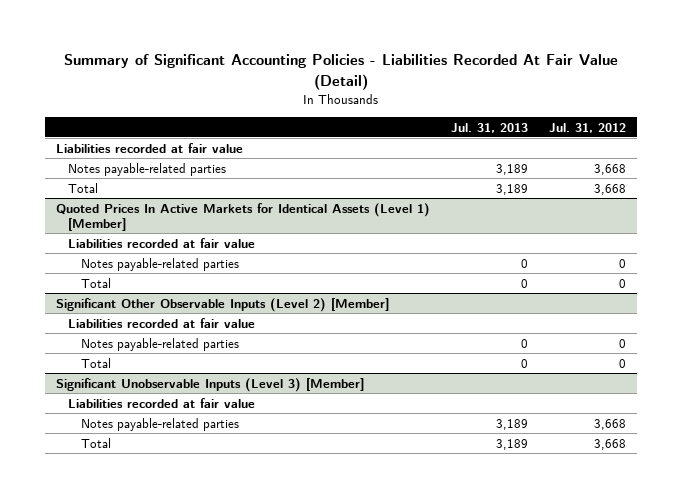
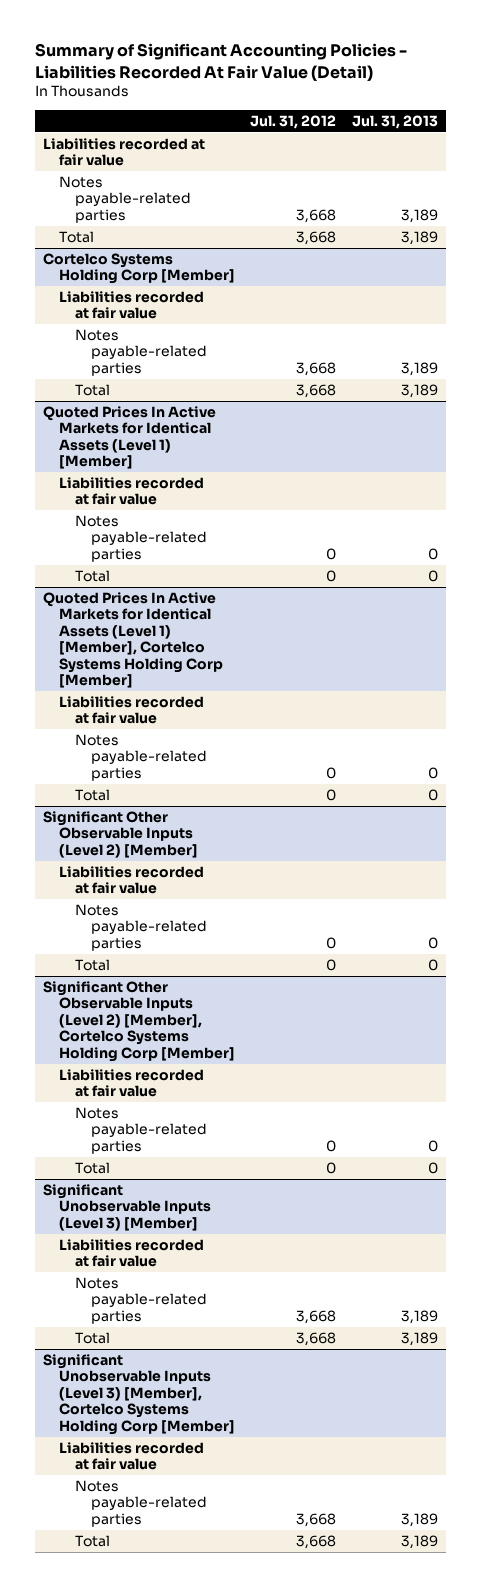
none -> [42,252,235,285] Cortelco Systems Holding Corp [Member]
none -> [58,290,204,320] Liabilities recorded at fair value
none -> [74,328,207,376] Notes payable-related parties
none -> [74,383,110,396] Total
none -> [42,591,223,689] Quoted Prices In Active Markets for Identical Assets (Level 1) [Member], Cortelco Systems Holding Corp [Member]
none -> [58,695,204,725] Liabilities recorded at fair value
none -> [74,733,207,781] Notes payable-related parties
none -> [74,788,110,801] Total
none -> [42,980,235,1062] Significant Other Observable Inputs (Level 2) [Member], Cortelco Systems Holding Corp [Member]
none -> [58,1068,204,1098] Liabilities recorded at fair value
none -> [74,1106,207,1154] Notes payable-related parties
none -> [74,1161,110,1174] Total
none -> [42,1353,235,1435] Significant Unobservable Inputs (Level 3) [Member], Cortelco Systems Holding Corp [Member]
none -> [58,1441,204,1471] Liabilities recorded at fair value
none -> [74,1479,207,1527] Notes payable-related parties
none -> [74,1534,110,1547] Total

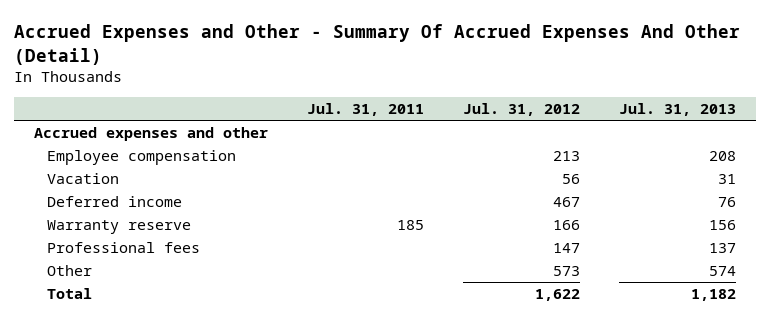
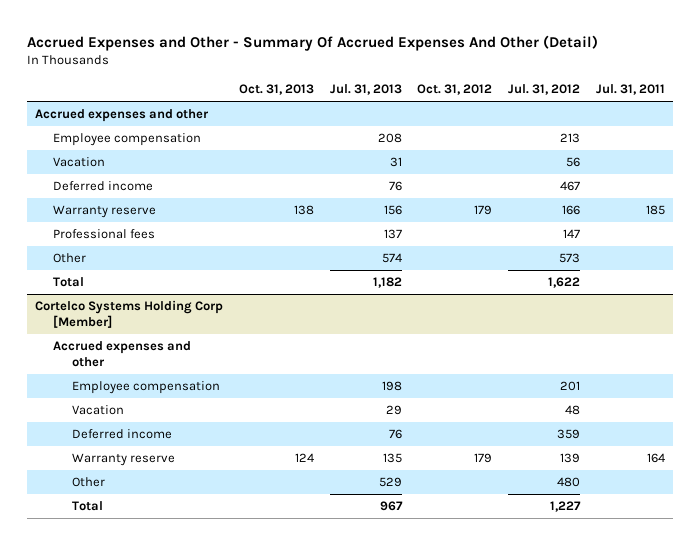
none -> [238,84,314,96] Oct. 31, 2013
none -> [417,84,493,96] Oct. 31, 2012
none -> [34,300,223,328] Cortelco Systems Holding Corp [Member]
none -> [53,341,192,367] Accrued expenses and other
none -> [72,381,221,395] Employee compensation
none -> [72,405,125,416] Vacation
none -> [72,429,173,440] Deferred income
none -> [72,453,176,467] Warranty reserve
none -> [72,477,106,488] Other
none -> [72,501,104,512] Total

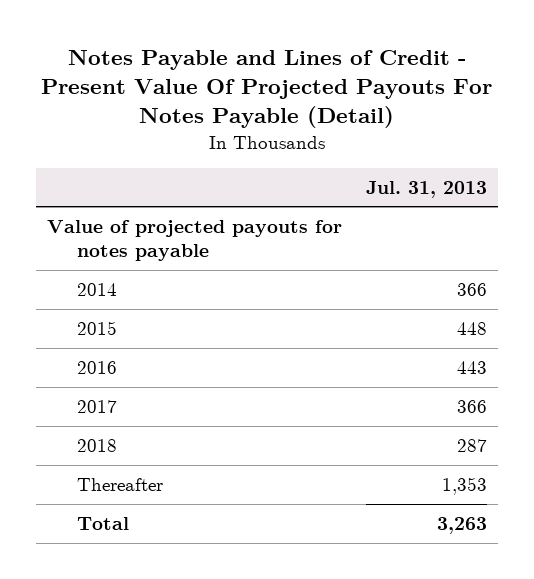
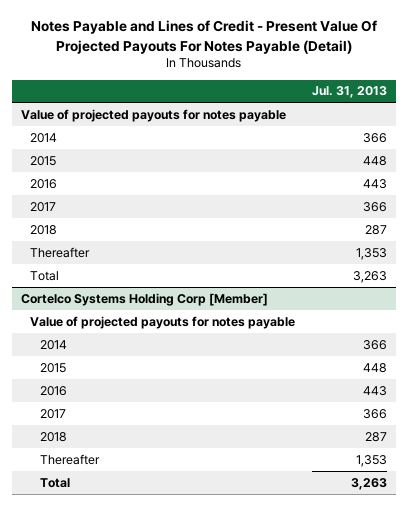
none -> [20,292,268,306] Cortelco Systems Holding Corp [Member]
none -> [30,315,296,329] Value of projected payouts for notes payable
none -> [39,339,67,350] 2014
none -> [39,362,66,373] 2015
none -> [39,385,67,396] 2016
none -> [39,408,66,419] 2017
none -> [39,431,67,442] 2018
none -> [39,453,100,465] Thereafter
none -> [39,477,70,488] Total

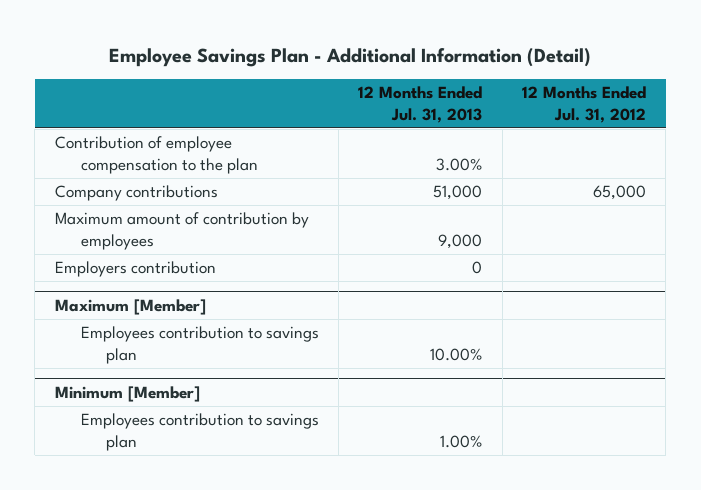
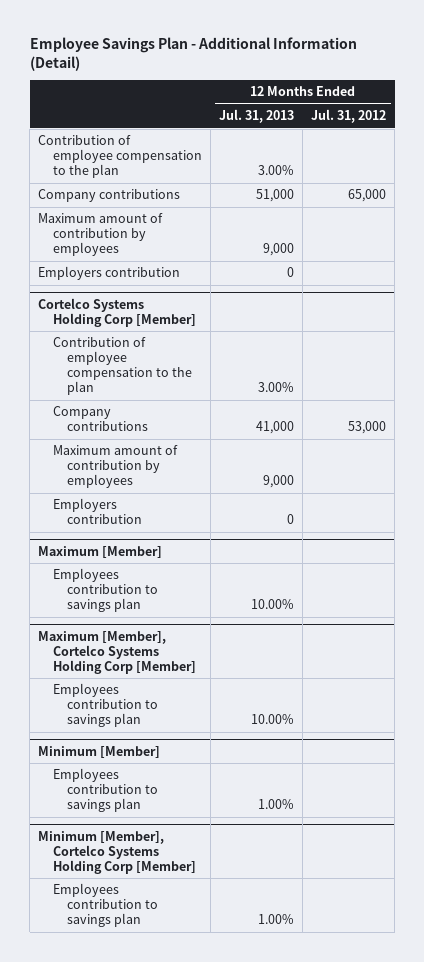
none -> [38,297,196,327] Cortelco Systems Holding Corp [Member]
none -> [52,337,193,396] Contribution of employee compensation to the plan
none -> [52,406,149,432] Company contributions
none -> [52,445,178,489] Maximum amount of contribution by employees
none -> [52,498,143,525] Employers contribution
none -> [38,630,196,674] Maximum [Member], Cortelco Systems Holding Corp [Member]
none -> [52,683,159,728] Employees contribution to savings plan
none -> [38,830,196,874] Minimum [Member], Cortelco Systems Holding Corp [Member]
none -> [52,883,159,928] Employees contribution to savings plan

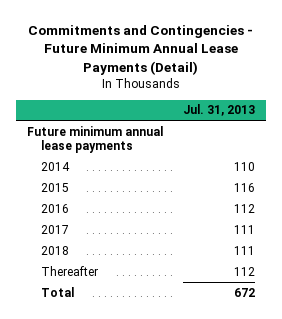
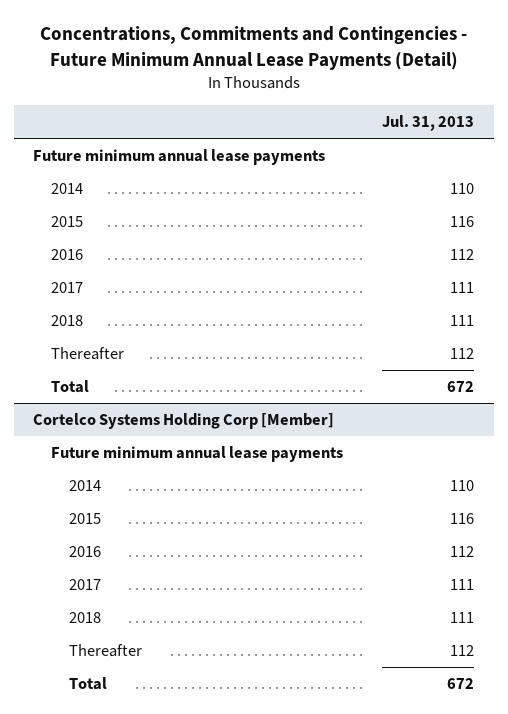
[27,24,253,75] Commitments and Contingencies - Future Minimum Annual Lease Payments (Detail) -> [39,25,467,70] Concentrations, Commitments and Contingencies - Future Minimum Annual Lease Payments (Detail)
none -> [33,413,335,430] Cortelco Systems Holding Corp [Member]
none -> [51,446,344,463] Future minimum annual lease payments
none -> [69,480,102,492] 2014
none -> [69,513,102,525] 2015
none -> [69,546,102,558] 2016
none -> [69,579,102,591] 2017
none -> [69,612,102,624] 2018
none -> [69,644,143,658] Thereafter
none -> [69,677,108,691] Total

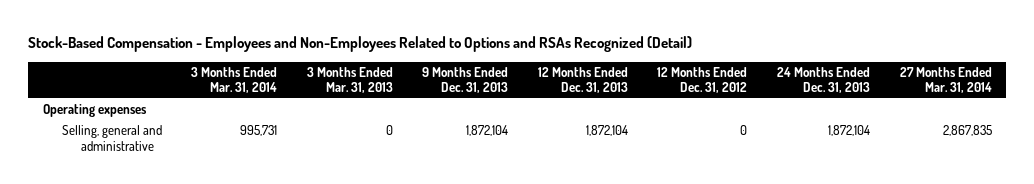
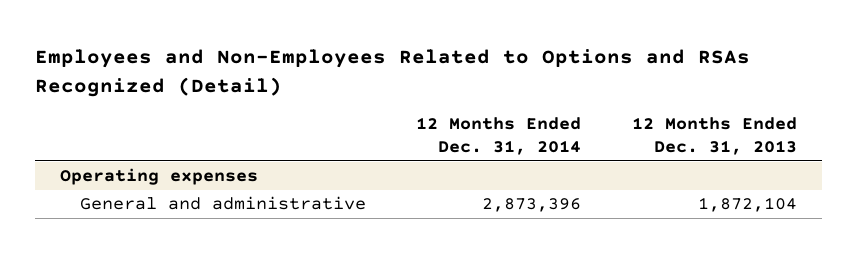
[27,36,692,53] Stock-Based Compensation - Employees and Non-Employees Related to Options and RSAs Recognized (Detail) -> [34,49,750,97] Employees and Non-Employees Related to Options and RSAs Recognized (Detail)
[191,66,278,94] 3 Months Ended Mar. 31, 2014 -> none
[306,66,393,94] 3 Months Ended Mar. 31, 2013 -> none
[422,66,509,94] 9 Months Ended Dec. 31, 2013 -> none
[657,66,748,94] 12 Months Ended Dec. 31, 2012 -> none
[777,66,871,94] 24 Months Ended Dec. 31, 2013 -> none
[899,66,992,94] 27 Months Ended Mar. 31, 2014 -> none
none -> [416,117,582,156] 12 Months Ended Dec. 31, 2014
[61,125,162,151] Selling, general and administrative -> [79,196,366,211] General and administrative

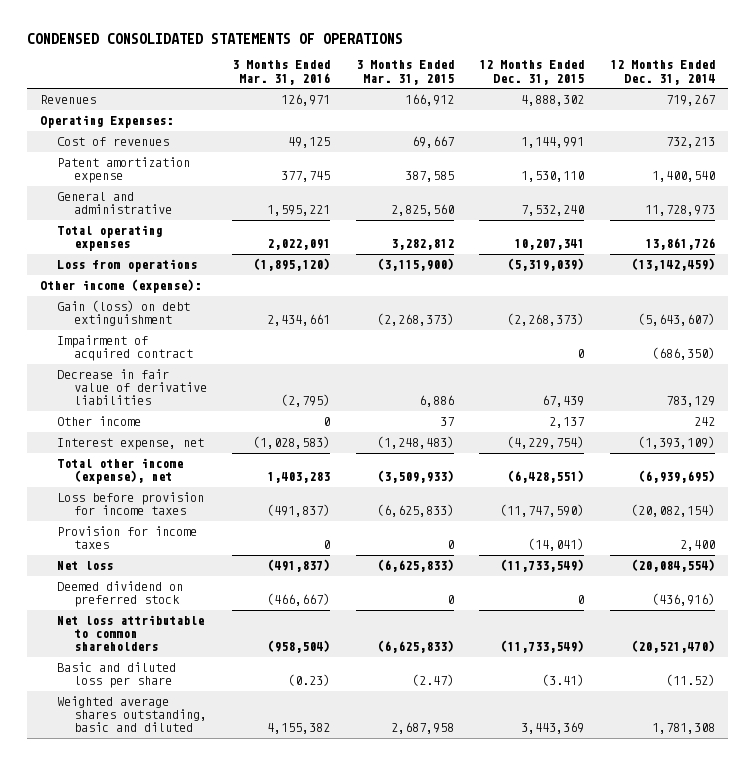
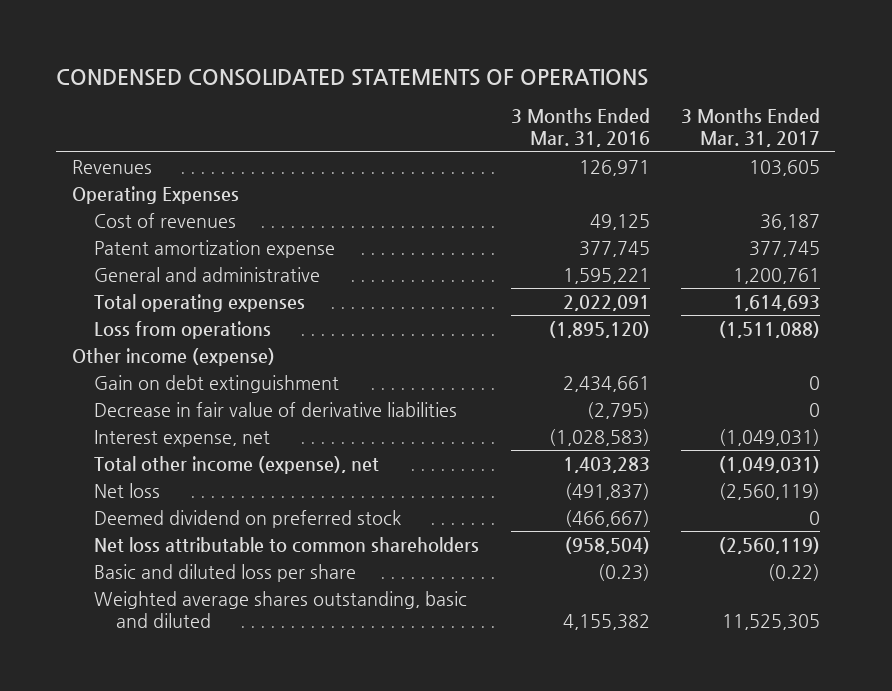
[355,60,454,85] 3 Months Ended Mar. 31, 2015 -> none
[479,60,585,85] 12 Months Ended Dec. 31, 2015 -> none
[610,60,716,85] 12 Months Ended Dec. 31, 2014 -> none
none -> [680,107,820,148] 3 Months Ended Mar. 31, 2017
[39,115,173,129] Operating Expenses: -> [71,185,239,204] Operating Expenses
[56,335,193,362] Impairment of acquired contract -> none
[39,279,201,294] Other income (expense): -> [71,347,275,366] Other income (expense)
[56,300,190,327] Gain (loss) on debt extinguishment -> [94,374,340,393] Gain on debt extinguishment
[56,416,141,427] Other income -> none
[56,492,204,516] Loss before provision for income taxes -> none
[56,526,197,550] Provision for income taxes -> none

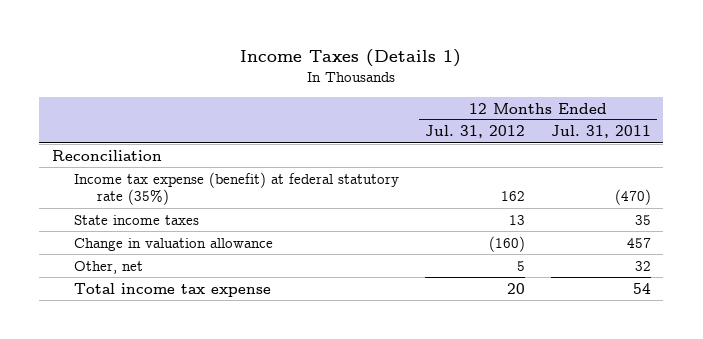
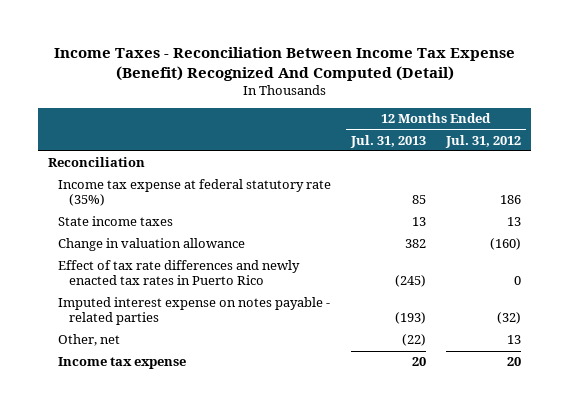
[240,49,462,68] Income Taxes (Details 1) -> [53,46,515,81] Income Taxes - Reconciliation Between Income Tax Expense (Benefit) Recognized And Computed (Detail)
[550,125,651,139] Jul. 31, 2011 -> none
none -> [350,134,427,148] Jul. 31, 2013
[74,171,400,206] Income tax expense (benefit) at federal statutory rate (35%) -> [58,179,332,207] Income tax expense at federal statutory rate (35%)
[501,191,526,202] 162 -> [500,195,522,205] 186
none -> [58,260,301,286] Effect of tax rate differences and newly enacted tax rates in Puerto Rico
none -> [58,297,331,326] Imputed interest expense on notes payable - related parties
[517,260,526,271] 5 -> [507,335,522,345] 13
[74,282,272,297] Total income tax expense -> [58,357,187,370] Income tax expense

